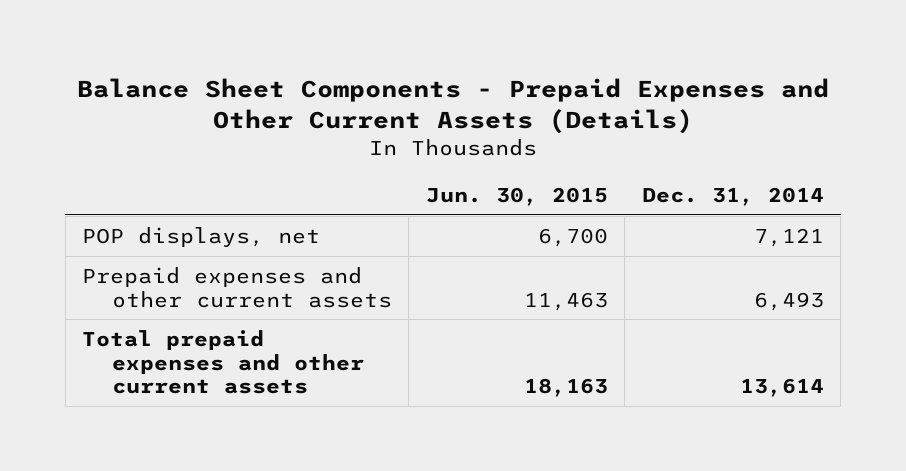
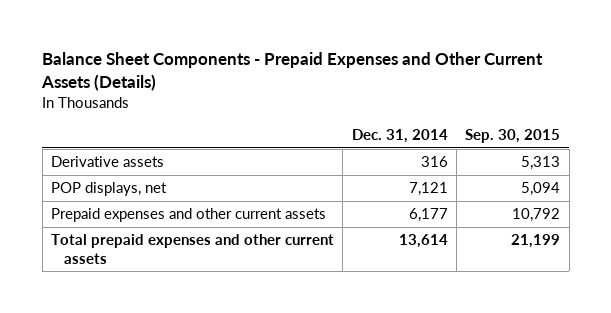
[425,187,608,207] Jun. 30, 2015 -> none
none -> [465,129,561,144] Sep. 30, 2015
none -> [51,156,165,168] Derivative assets
[753,291,824,311] 6,493 -> [408,208,448,223] 6,177

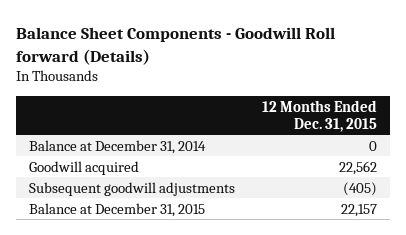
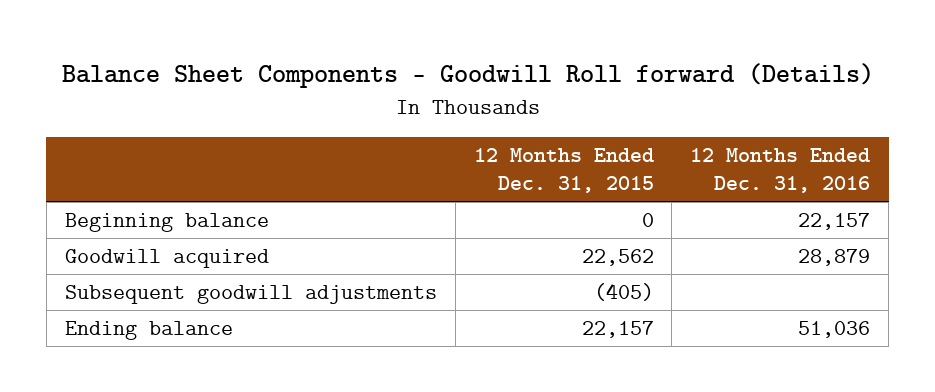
none -> [690,148,871,194] 12 Months Ended Dec. 31, 2016
[29,139,207,154] Balance at December 31, 2014 -> [64,213,269,233] Beginning balance
[29,202,206,217] Balance at December 31, 2015 -> [64,321,233,341] Ending balance

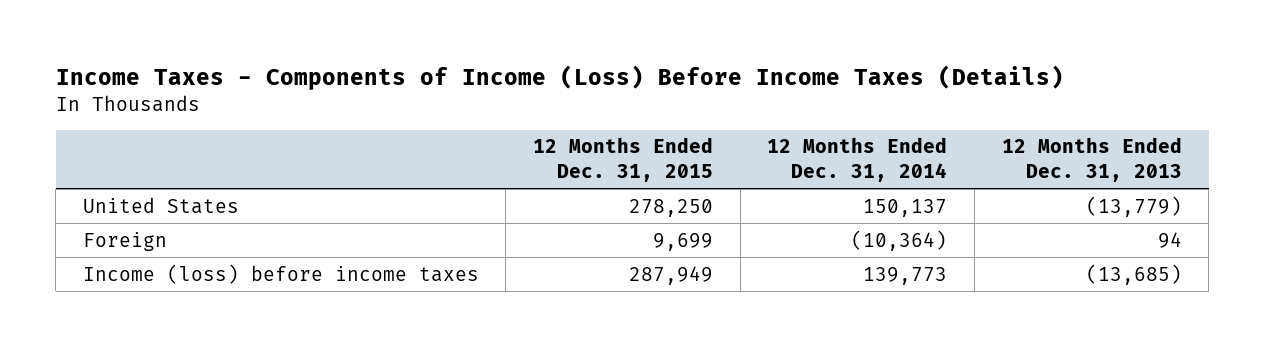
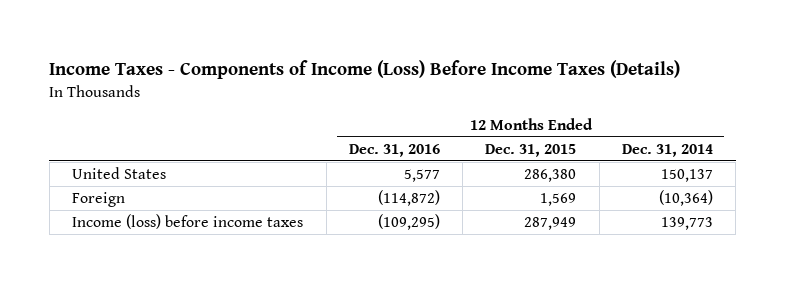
[1001,137,1182,182] 12 Months Ended Dec. 31, 2013 -> none
none -> [348,143,440,157] Dec. 31, 2016
[629,198,714,217] 278,250 -> [524,168,577,182] 286,380
[653,232,714,251] 9,699 -> [540,192,577,206] 1,569

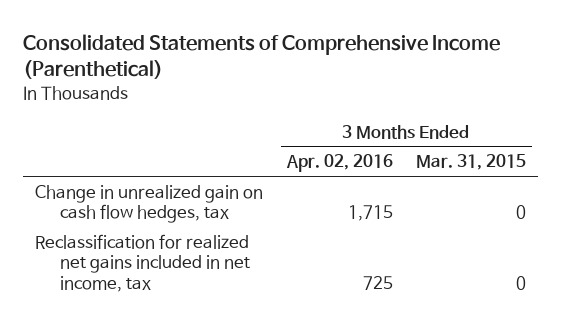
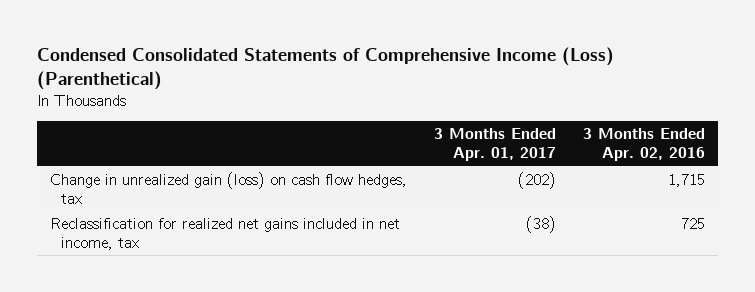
[23,33,501,80] Consolidated Statements of Comprehensive Income (Parenthetical) -> [36,46,614,90] Condensed Consolidated Statements of Comprehensive Income (Loss) (Parenthetical)
[416,154,527,171] Mar. 31, 2015 -> none
none -> [433,128,556,161] 3 Months Ended Apr. 01, 2017
[34,185,263,224] Change in unrealized gain on cash flow hedges, tax -> [50,172,408,204] Change in unrealized gain (loss) on cash flow hedges, tax

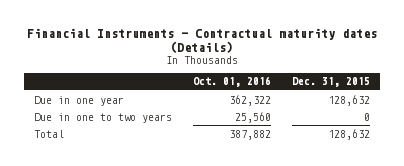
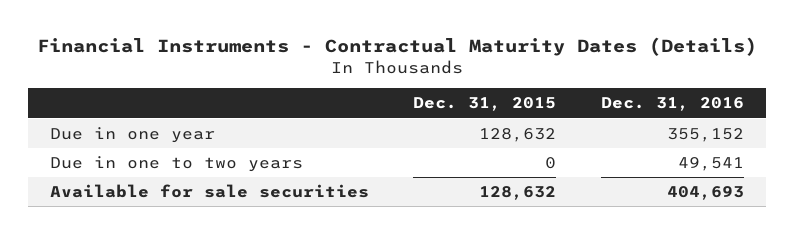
[26,27,377,53] Financial Instruments - Contractual maturity dates (Details) -> [36,37,757,57] Financial Instruments - Contractual Maturity Dates (Details)
[192,76,271,88] Oct. 01, 2016 -> none
none -> [600,97,744,112] Dec. 31, 2016
[34,129,65,138] Total -> [50,184,370,199] Available for sale securities

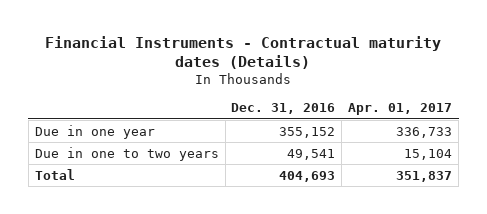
[36,37,757,57] Financial Instruments - Contractual Maturity Dates (Details) -> [45,35,442,70] Financial Instruments - Contractual maturity dates (Details)
[413,97,557,112] Dec. 31, 2015 -> none
none -> [348,103,453,116] Apr. 01, 2017
[50,184,370,199] Available for sale securities -> [34,168,75,180] Total

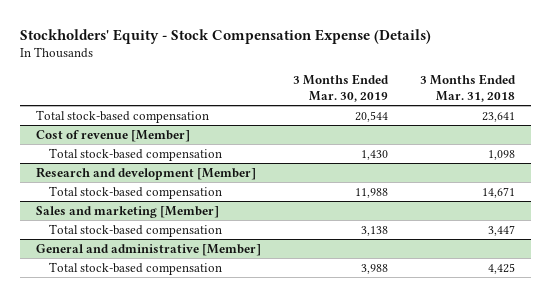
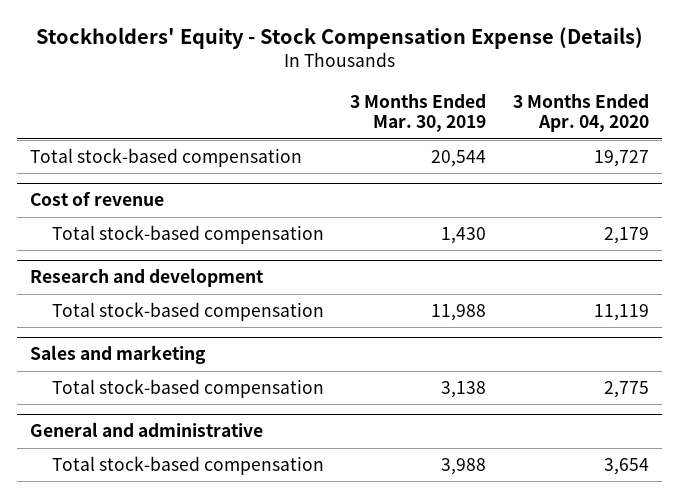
[419,74,516,102] 3 Months Ended Mar. 31, 2018 -> none
none -> [512,93,649,133] 3 Months Ended Apr. 04, 2020
[35,129,190,142] Cost of revenue [Member] -> [30,191,165,207] Cost of revenue
[35,166,256,180] Research and development [Member] -> [30,268,265,288] Research and development
[35,205,219,218] Sales and marketing [Member] -> [30,345,207,365] Sales and marketing
[35,243,261,256] General and administrative [Member] -> [30,422,264,438] General and administrative

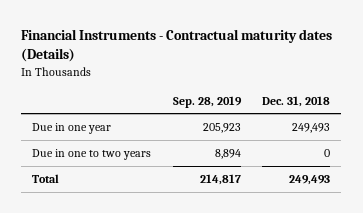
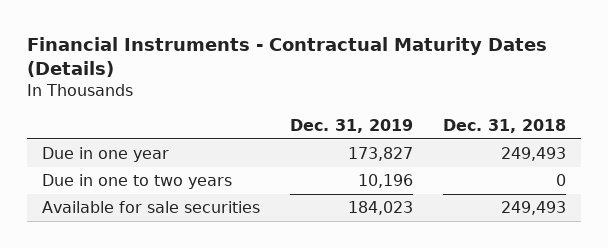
[21,29,333,63] Financial Instruments - Contractual maturity dates (Details) -> [27,37,548,78] Financial Instruments - Contractual Maturity Dates (Details)
[172,95,242,108] Sep. 28, 2019 -> none
none -> [290,119,414,134] Dec. 31, 2019
[32,173,60,183] Total -> [42,201,261,214] Available for sale securities

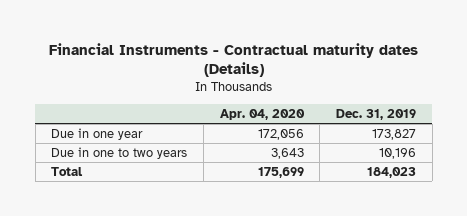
[27,37,548,78] Financial Instruments - Contractual Maturity Dates (Details) -> [48,42,418,78] Financial Instruments - Contractual maturity dates (Details)
[443,119,567,134] Dec. 31, 2018 -> none
none -> [219,108,305,120] Apr. 04, 2020
[42,201,261,214] Available for sale securities -> [51,167,84,177] Total

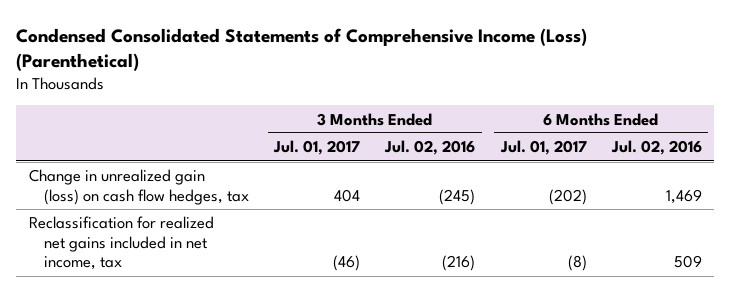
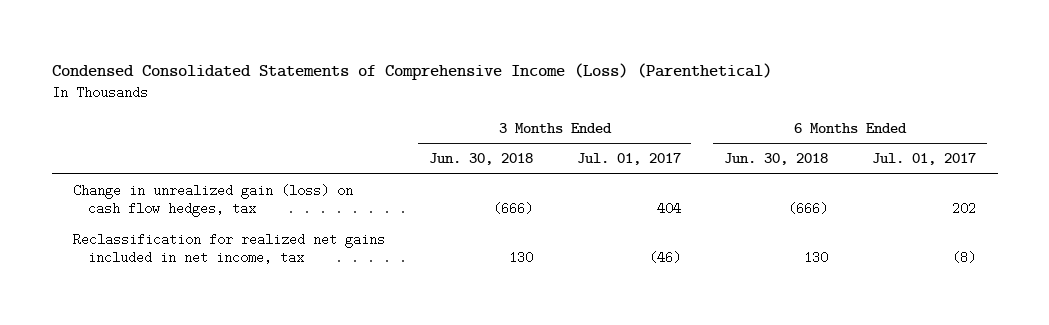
[384,140,476,156] Jul. 02, 2016 -> none
[610,140,702,156] Jul. 02, 2016 -> none
none -> [428,153,533,166] Jun. 30, 2018
none -> [724,153,829,166] Jun. 30, 2018
[548,188,587,205] (202) -> [951,202,976,216] 202

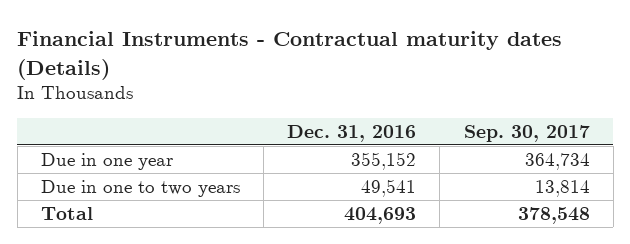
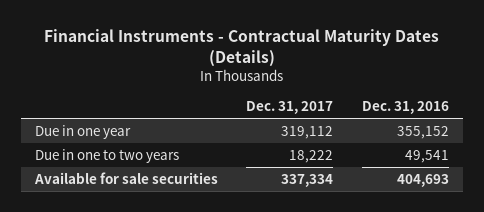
[17,30,563,80] Financial Instruments - Contractual maturity dates (Details) -> [43,28,439,67] Financial Instruments - Contractual Maturity Dates (Details)
[463,124,590,142] Sep. 30, 2017 -> none
none -> [246,101,334,115] Dec. 31, 2017
[40,206,93,220] Total -> [34,171,219,184] Available for sale securities

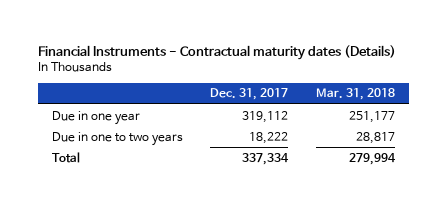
[43,28,439,67] Financial Instruments - Contractual Maturity Dates (Details) -> [38,45,397,61] Financial Instruments - Contractual maturity dates (Details)
[361,101,449,115] Dec. 31, 2016 -> none
none -> [315,88,395,101] Mar. 31, 2018
[34,171,219,184] Available for sale securities -> [52,151,81,163] Total

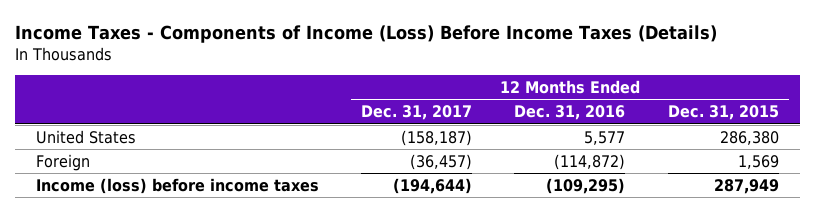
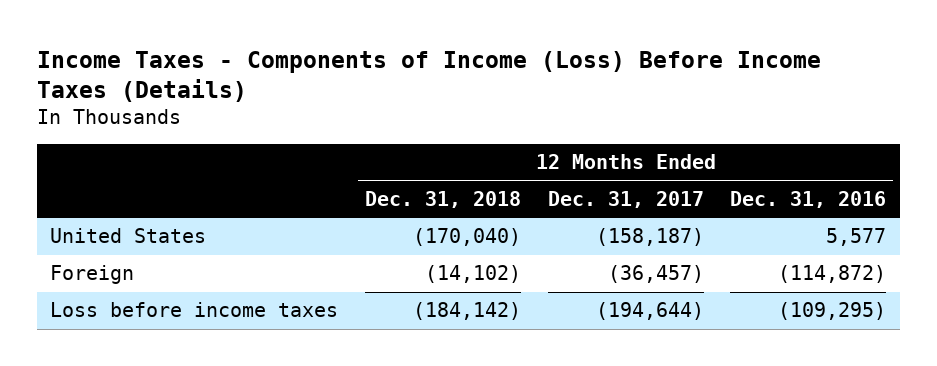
[667,105,779,121] Dec. 31, 2015 -> none
none -> [365,191,522,209] Dec. 31, 2018
[35,177,319,194] Income (loss) before income taxes -> [50,302,339,318] Loss before income taxes

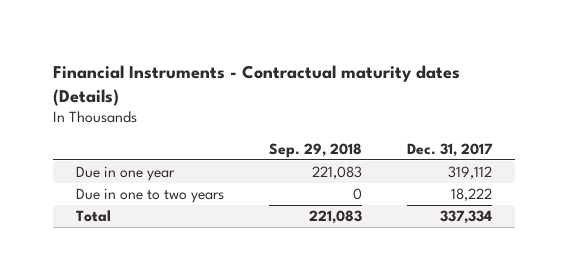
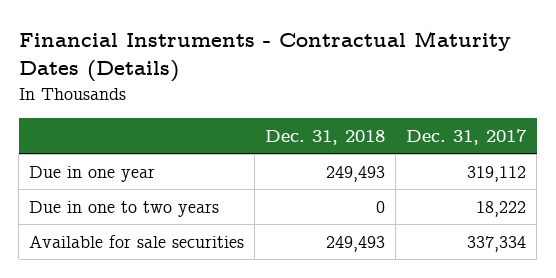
[53,64,461,106] Financial Instruments - Contractual maturity dates (Details) -> [18,31,511,83] Financial Instruments - Contractual Maturity Dates (Details)
[269,142,363,158] Sep. 29, 2018 -> none
none -> [265,129,386,145] Dec. 31, 2018
[76,210,112,223] Total -> [29,234,245,248] Available for sale securities

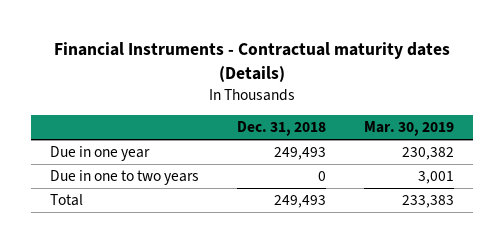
[18,31,511,83] Financial Instruments - Contractual Maturity Dates (Details) -> [53,41,450,82] Financial Instruments - Contractual maturity dates (Details)
[406,128,528,145] Dec. 31, 2017 -> none
none -> [363,121,454,137] Mar. 30, 2019
[29,234,245,248] Available for sale securities -> [49,194,83,207] Total

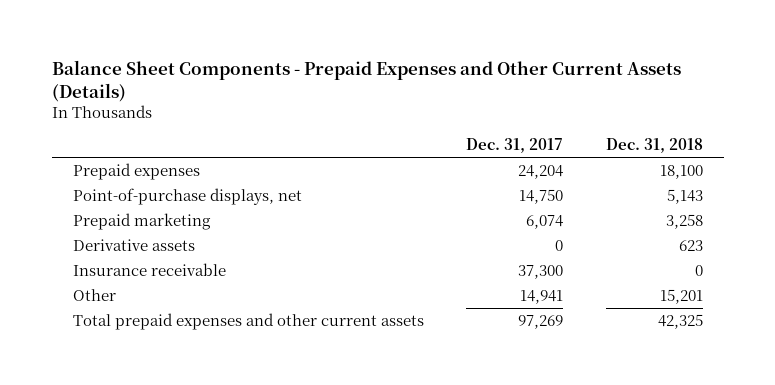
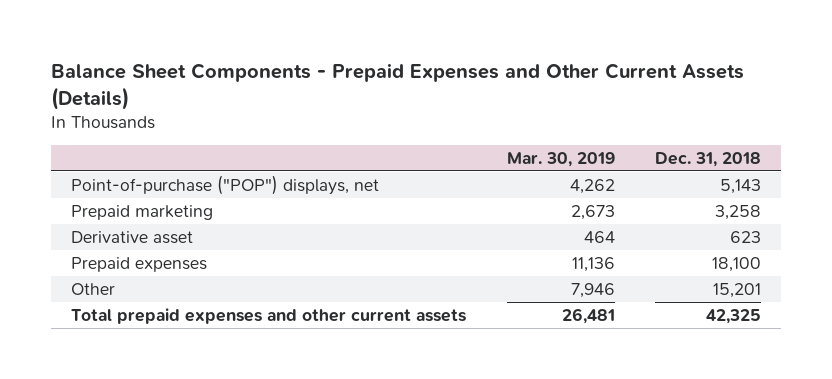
[466,138,564,154] Dec. 31, 2017 -> none
none -> [506,151,615,167] Mar. 30, 2019
[72,187,302,205] Point-of-purchase displays, net -> [71,174,380,195] Point-of-purchase ("POP") displays, net
[72,262,226,276] Insurance receivable -> none
[72,238,195,251] Derivative assets -> [71,230,194,244] Derivative asset
[72,162,200,180] Prepaid expenses -> [71,256,208,272] Prepaid expenses

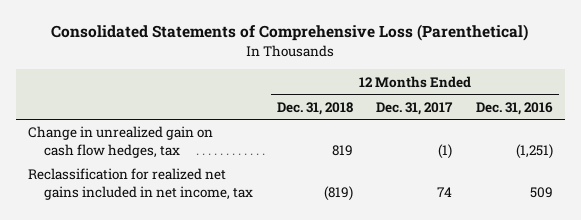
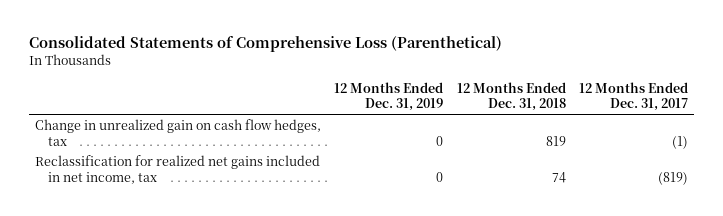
[476,101,554,115] Dec. 31, 2016 -> none
none -> [334,81,444,112] 12 Months Ended Dec. 31, 2019
[323,185,353,201] (819) -> [551,171,566,183] 74
[437,186,453,197] 74 -> [657,171,688,185] (819)

